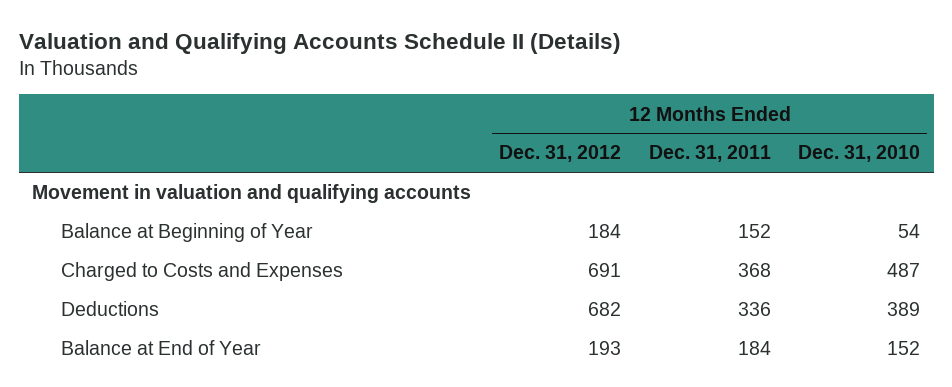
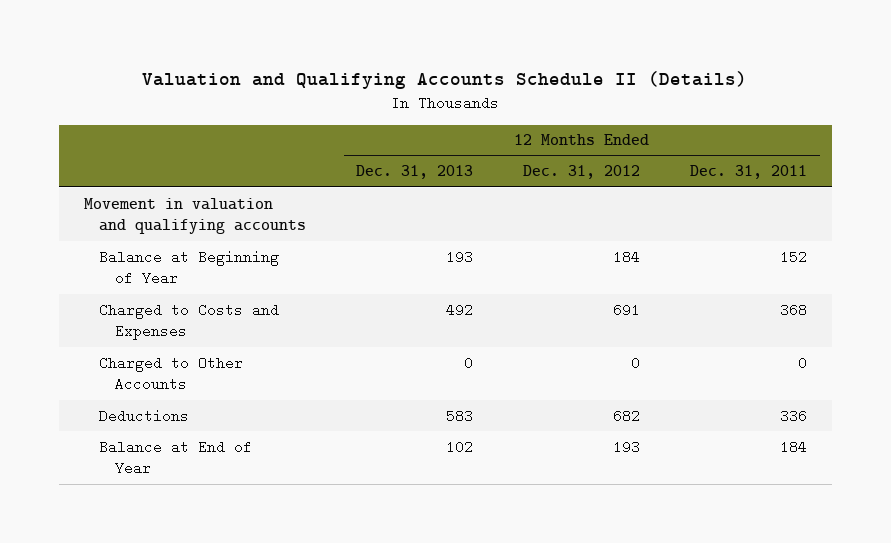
[798,145,921,163] Dec. 31, 2010 -> none
none -> [356,165,474,180] Dec. 31, 2013
none -> [99,355,244,392] Charged to Other Accounts

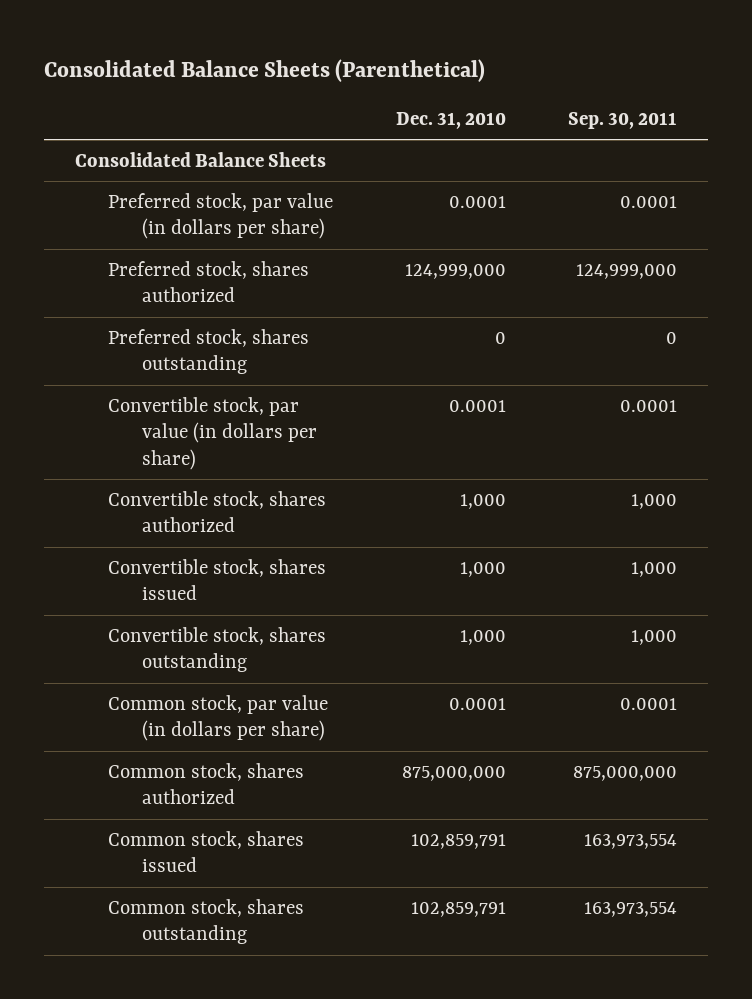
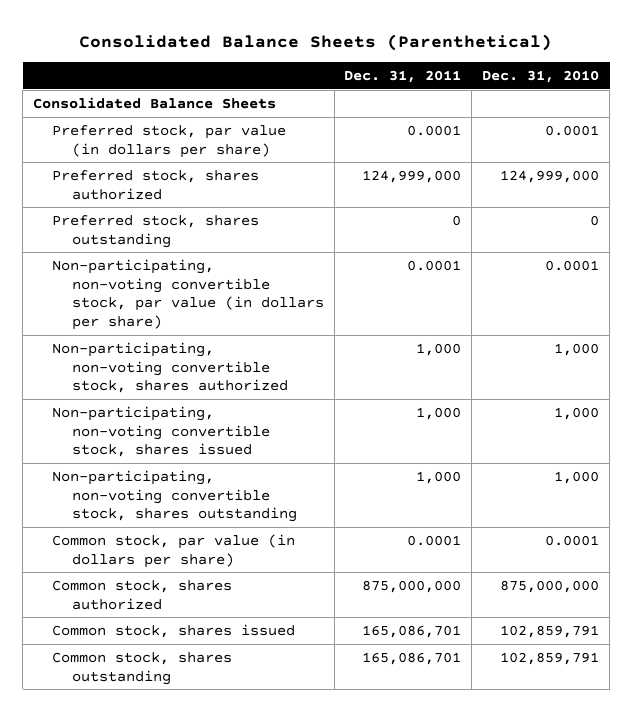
[567,111,677,129] Sep. 30, 2011 -> none
none -> [344,70,462,84] Dec. 31, 2011
[108,396,317,470] Convertible stock, par value (in dollars per share) -> [52,258,324,330] Non-participating, non-voting convertible stock, par value (in dollars per share)
[108,490,327,533] Convertible stock, shares authorized -> [52,341,288,394] Non-participating, non-voting convertible stock, shares authorized
[108,558,327,601] Convertible stock, shares issued -> [52,405,270,458] Non-participating, non-voting convertible stock, shares issued
[108,626,327,673] Convertible stock, shares outstanding -> [52,469,297,523] Non-participating, non-voting convertible stock, shares outstanding

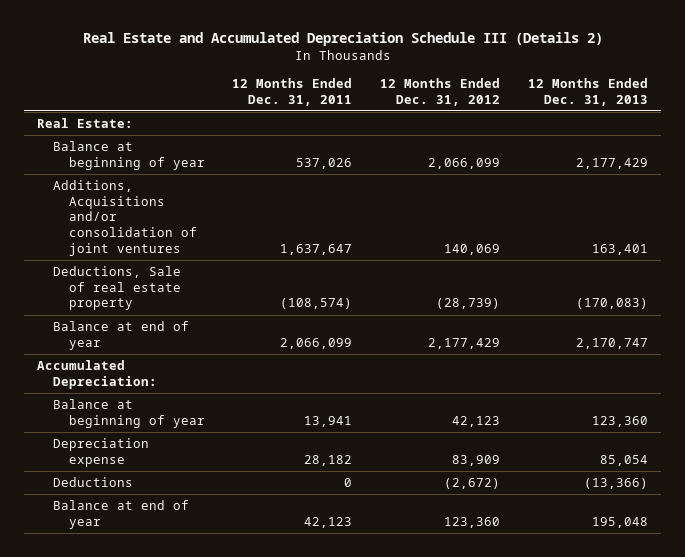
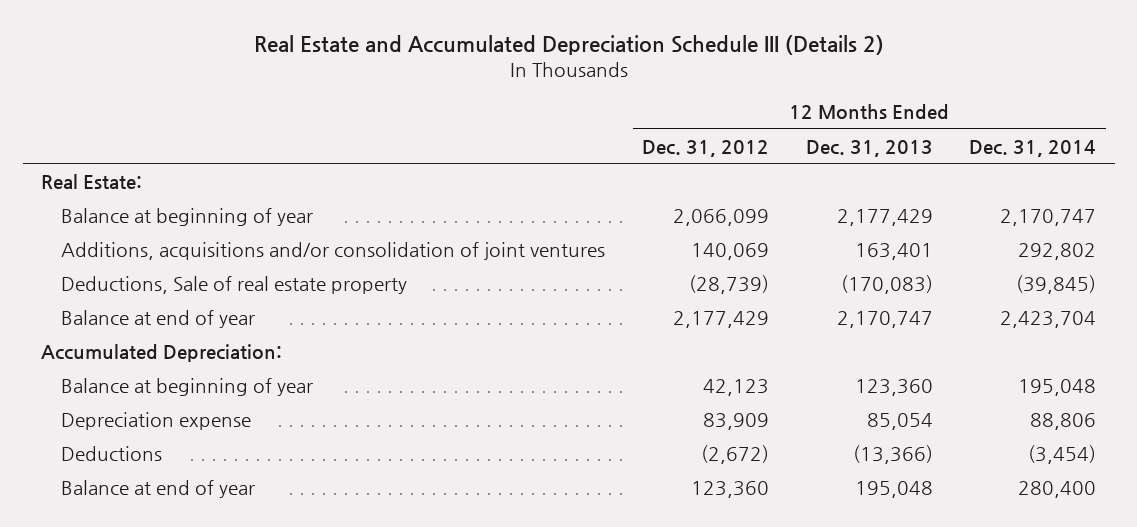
[232,78,353,106] 12 Months Ended Dec. 31, 2011 -> none
none -> [969,139,1097,157] Dec. 31, 2014
[53,180,197,256] Additions, Acquisitions and/or consolidation of joint ventures -> [61,241,606,260] Additions, acquisitions and/or consolidation of joint ventures

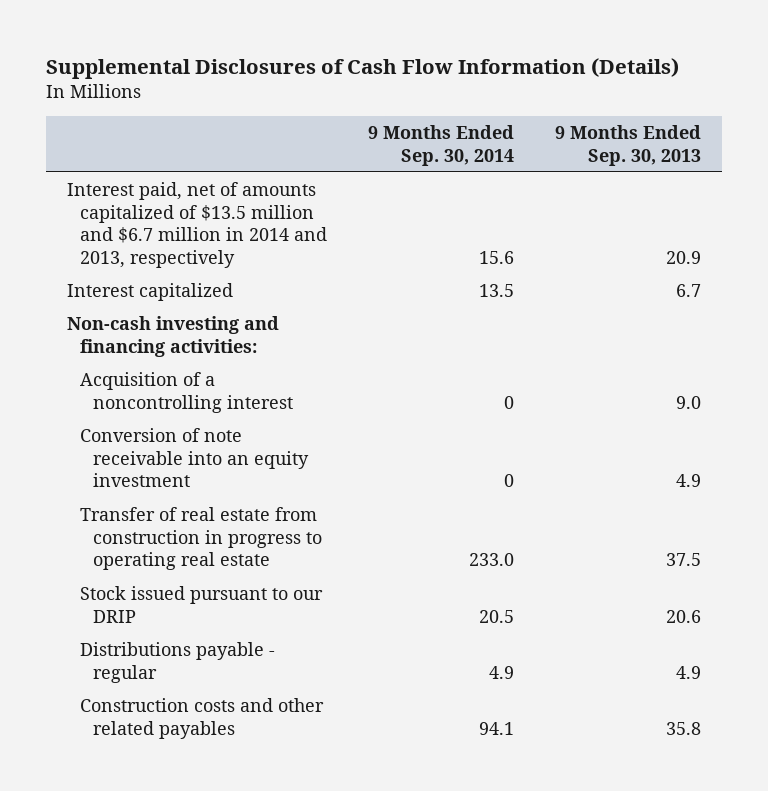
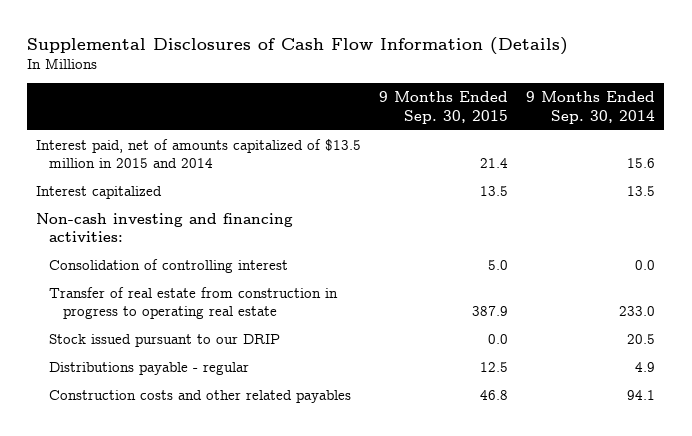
[555,124,702,166] 9 Months Ended Sep. 30, 2013 -> none
none -> [379,91,509,124] 9 Months Ended Sep. 30, 2015
[67,181,327,269] Interest paid, net of amounts capitalized of $13.5 million and $6.7 million in 2014 and 2013, respectively -> [36,138,362,169] Interest paid, net of amounts capitalized of $13.5 million in 2015 and 2014
[79,371,293,413] Acquisition of a noncontrolling interest -> none
[79,427,309,488] Conversion of note receivable into an equity investment -> none
none -> [49,258,289,273] Consolidation of controlling interest

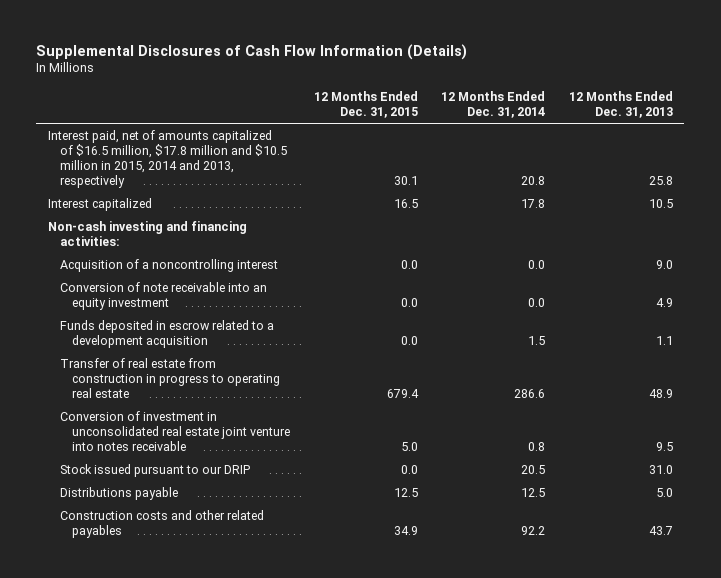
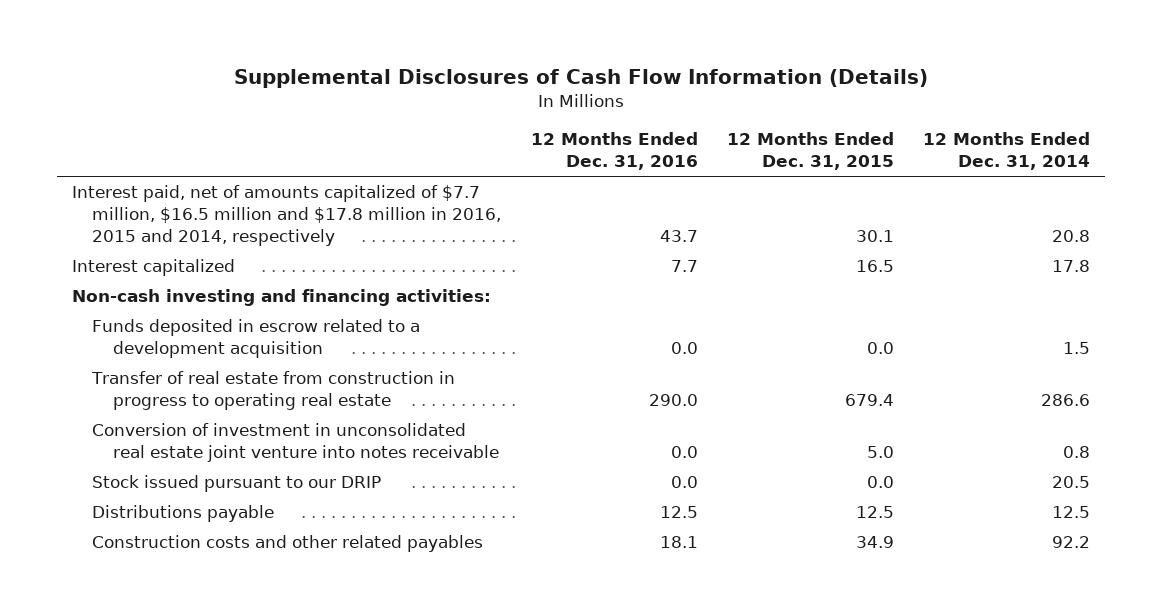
[568,90,673,119] 12 Months Ended Dec. 31, 2013 -> none
none -> [530,132,698,171] 12 Months Ended Dec. 31, 2016
[48,130,288,189] Interest paid, net of amounts capitalized of $16.5 million, $17.8 million and $10.5 million in 2015, 2014 and 2013, respectively -> [72,185,502,247] Interest paid, net of amounts capitalized of $7.7 million, $16.5 million and $17.8 million in 2016, 2015 and 2014, respectively
[60,259,279,273] Acquisition of a noncontrolling interest -> none
[60,282,268,311] Conversion of note receivable into an equity investment -> none

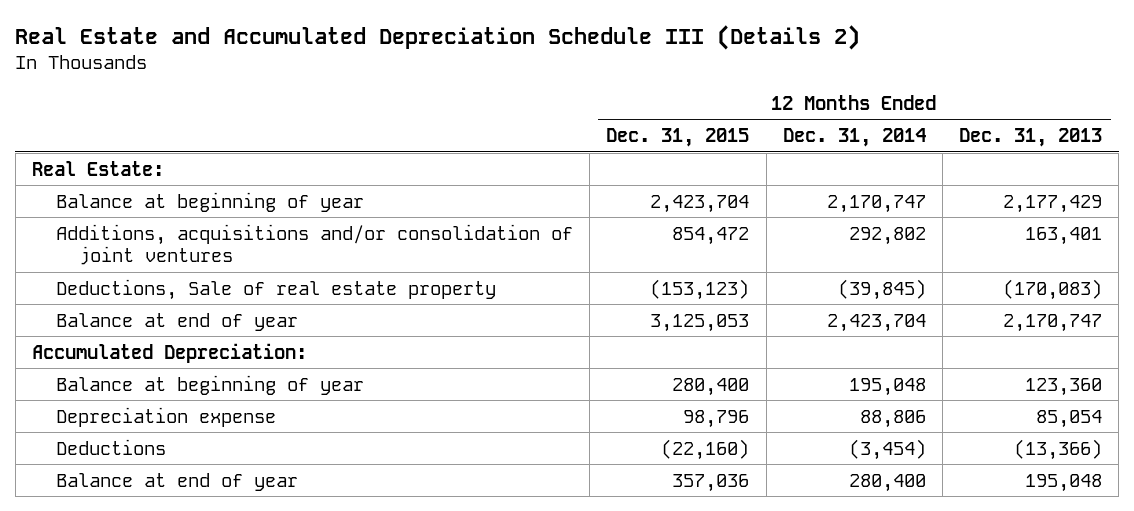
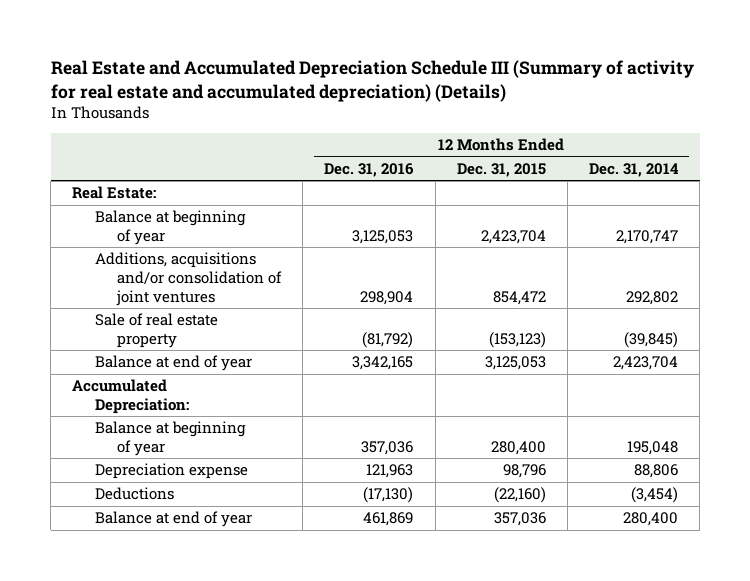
[15,25,861,51] Real Estate and Accumulated Depreciation Schedule III (Details 2) -> [50,60,694,102] Real Estate and Accumulated Depreciation Schedule III (Summary of activity for real estate and accumulated depreciation) (Details)
[959,128,1103,148] Dec. 31, 2013 -> none
none -> [324,162,415,177] Dec. 31, 2016
[55,278,496,300] Deductions, Sale of real estate property -> [94,313,218,349] Sale of real estate property

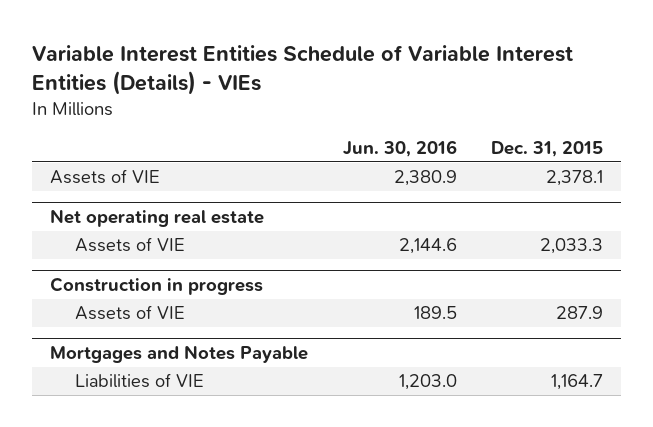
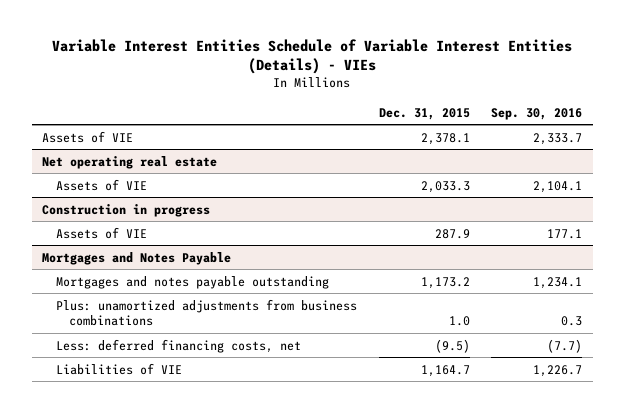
[342,139,457,157] Jun. 30, 2016 -> none
none -> [491,107,583,120] Sep. 30, 2016
none -> [55,275,329,289] Mortgages and notes payable outstanding
none -> [55,298,357,327] Plus: unamortized adjustments from business combinations
none -> [55,338,301,353] Less: deferred financing costs, net

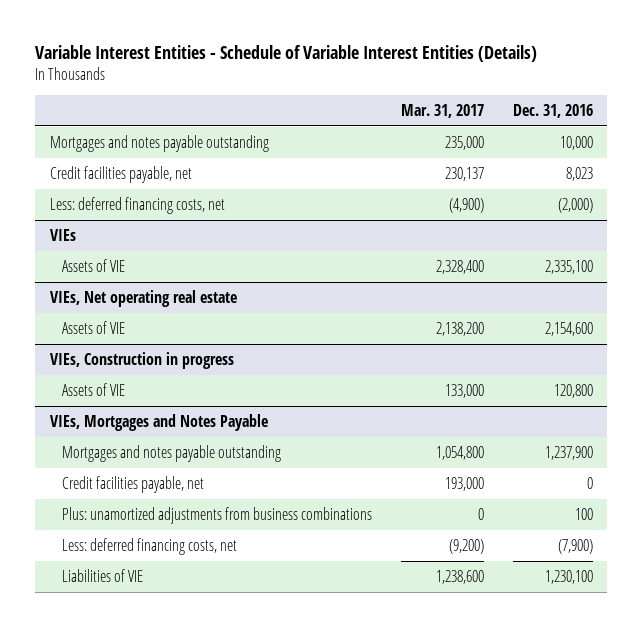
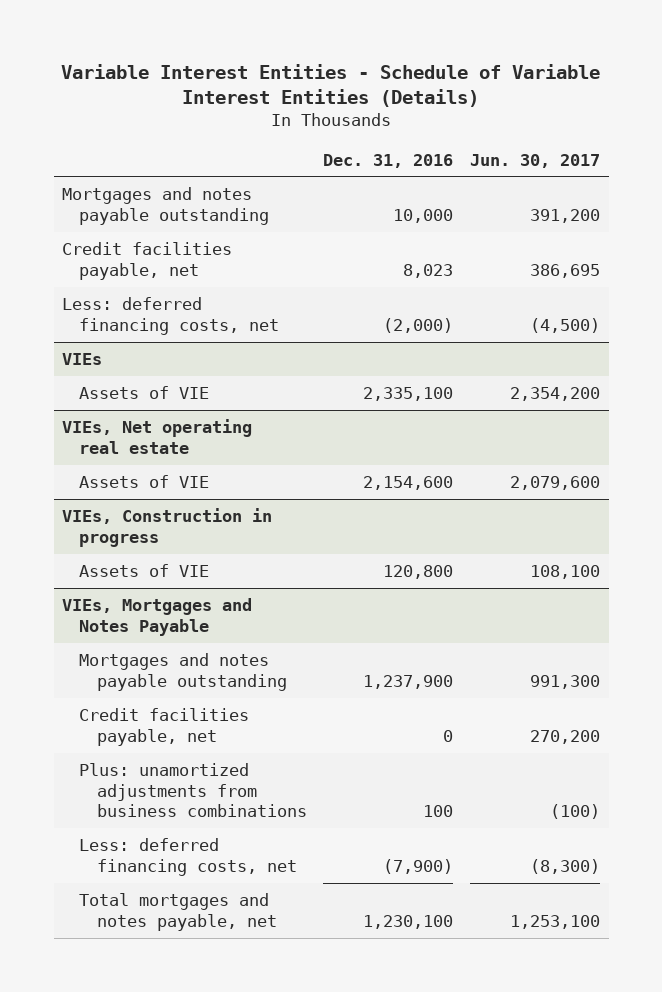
[400,103,484,118] Mar. 31, 2017 -> none
none -> [470,153,601,168] Jun. 30, 2017
[61,568,143,582] Liabilities of VIE -> [79,892,277,931] Total mortgages and notes payable, net

